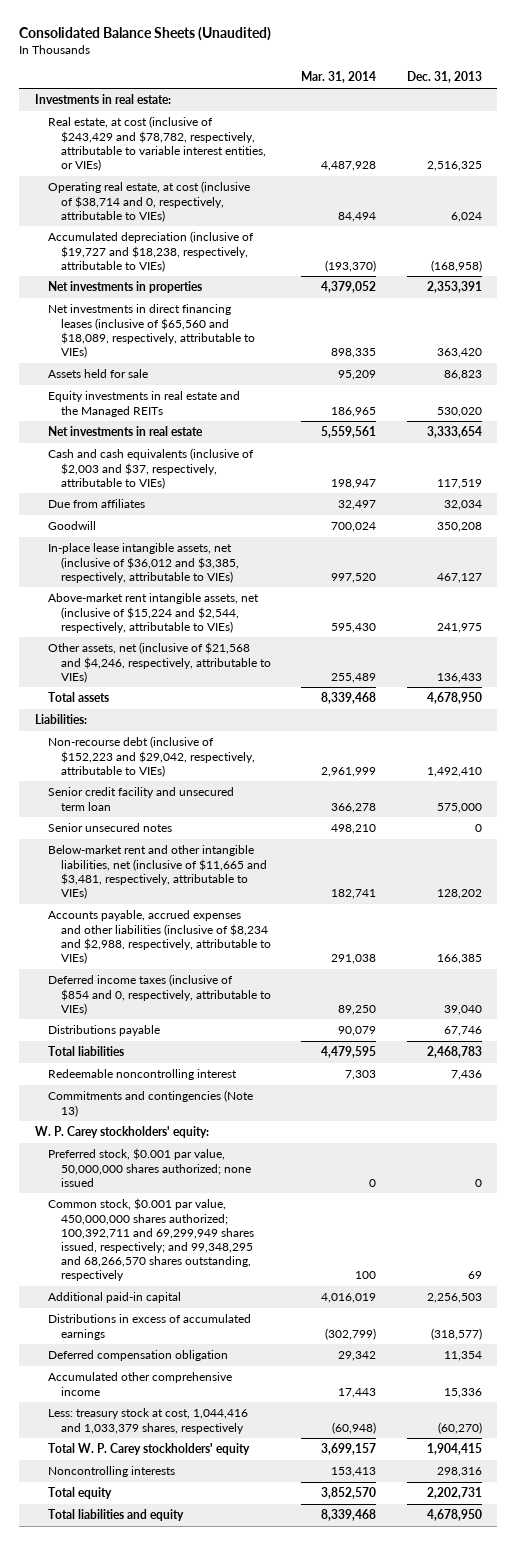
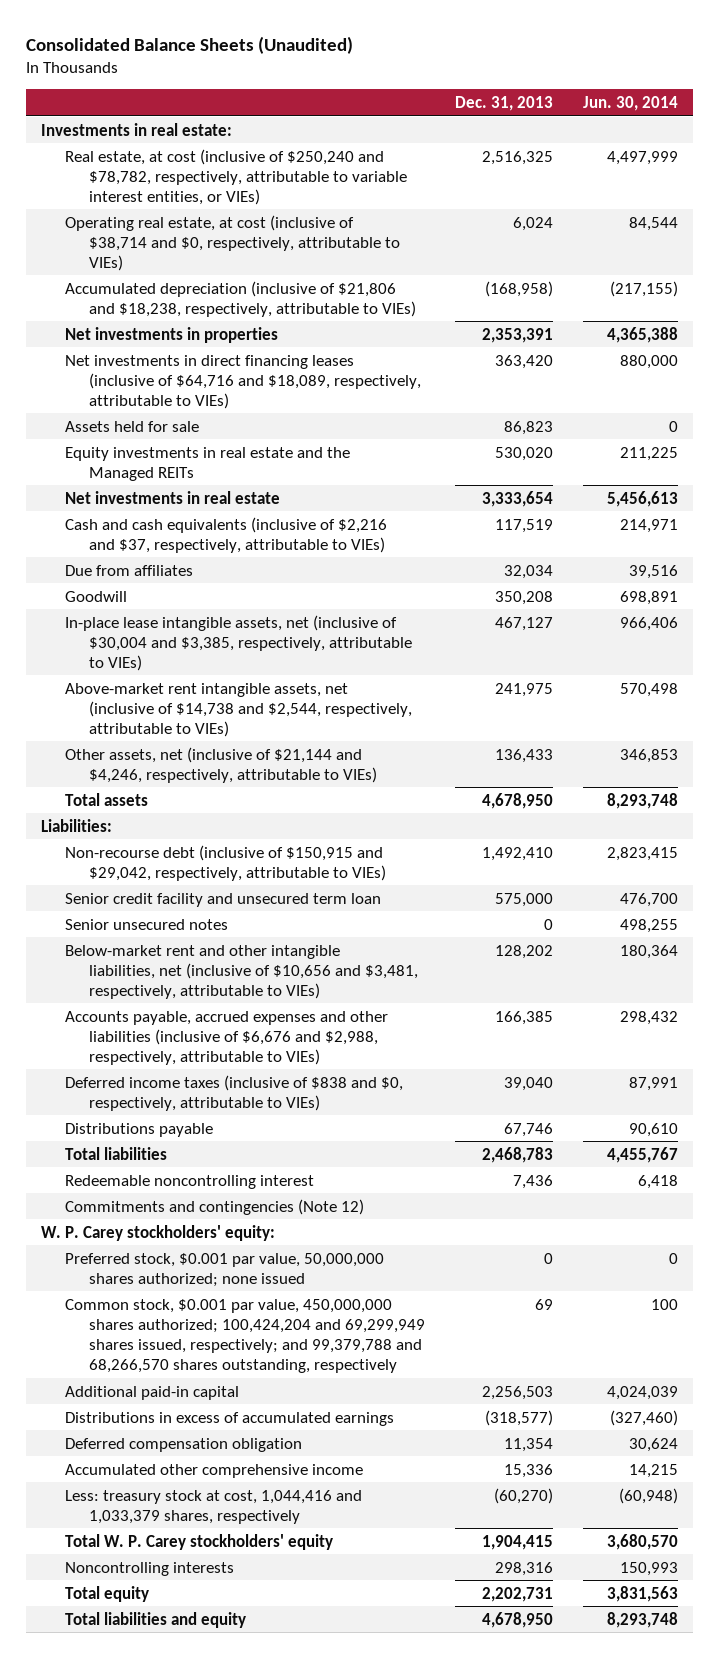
[301,71,377,84] Mar. 31, 2014 -> none
none -> [583,95,679,111] Jun. 30, 2014
[47,116,266,171] Real estate, at cost (inclusive of $243,429 and $78,782, respectively, attributable to variable interest entities, or VIEs) -> [64,148,408,205] Real estate, at cost (inclusive of $250,240 and $78,782, respectively, attributable to variable interest entities, or VIEs)
[47,181,250,222] Operating real estate, at cost (inclusive of $38,714 and 0, respectively, attributable to VIEs) -> [64,214,401,271] Operating real estate, at cost (inclusive of $38,714 and $0, respectively, attributable to VIEs)
[47,231,254,272] Accumulated depreciation (inclusive of $19,727 and $18,238, respectively, attributable to VIEs) -> [64,280,417,317] Accumulated depreciation (inclusive of $21,806 and $18,238, respectively, attributable to VIEs)
[47,304,255,358] Net investments in direct financing leases (inclusive of $65,560 and $18,089, respectively, attributable to VIEs) -> [64,354,422,409] Net investments in direct financing leases (inclusive of $64,716 and $18,089, respectively, attributable to VIEs)
[47,448,254,489] Cash and cash equivalents (inclusive of $2,003 and $37, respectively, attributable to VIEs) -> [64,516,387,553] Cash and cash equivalents (inclusive of $2,216 and $37, respectively, attributable to VIEs)
[47,543,239,583] In-place lease intangible assets, net (inclusive of $36,012 and $3,385, respectively, attributable to VIEs) -> [64,614,413,671] In-place lease intangible assets, net (inclusive of $30,004 and $3,385, respectively, attributable to VIEs)
[47,593,259,633] Above-market rent intangible assets, net (inclusive of $15,224 and $2,544, respectively, attributable to VIEs) -> [64,682,413,737] Above-market rent intangible assets, net (inclusive of $14,738 and $2,544, respectively, attributable to VIEs)
[47,642,271,683] Other assets, net (inclusive of $21,568 and $4,246, respectively, attributable to VIEs) -> [64,746,378,783] Other assets, net (inclusive of $21,144 and $4,246, respectively, attributable to VIEs)
[47,736,255,777] Non-recourse debt (inclusive of $152,223 and $29,042, respectively, attributable to VIEs) -> [64,844,387,881] Non-recourse debt (inclusive of $150,915 and $29,042, respectively, attributable to VIEs)
[47,845,267,899] Below-market rent and other intangible liabilities, net (inclusive of $11,665 and $3,481, respectively, attributable to VIEs) -> [64,944,419,999] Below-market rent and other intangible liabilities, net (inclusive of $10,656 and $3,481, respectively, attributable to VIEs)
[47,910,271,964] Accounts payable, accrued expenses and other liabilities (inclusive of $8,234 and $2,988, respectively, attributable to VIEs) -> [64,1010,388,1065] Accounts payable, accrued expenses and other liabilities (inclusive of $6,676 and $2,988, respectively, attributable to VIEs)
[47,974,271,1015] Deferred income taxes (inclusive of $854 and 0, respectively, attributable to VIEs) -> [64,1074,403,1111] Deferred income taxes (inclusive of $838 and $0, respectively, attributable to VIEs)
[47,1090,253,1117] Commitments and contingencies (Note 13) -> [64,1198,364,1215] Commitments and contingencies (Note 12)
[47,1198,254,1281] Common stock, $0.001 par value, 450,000,000 shares authorized; 100,392,711 and 69,299,949 shares issued, respectively; and 99,348,295 and 68,266,570 shares outstanding, respectively -> [64,1298,426,1373] Common stock, $0.001 par value, 450,000,000 shares authorized; 100,424,204 and 69,299,949 shares issued, respectively; and 99,379,788 and 68,266,570 shares outstanding, respectively

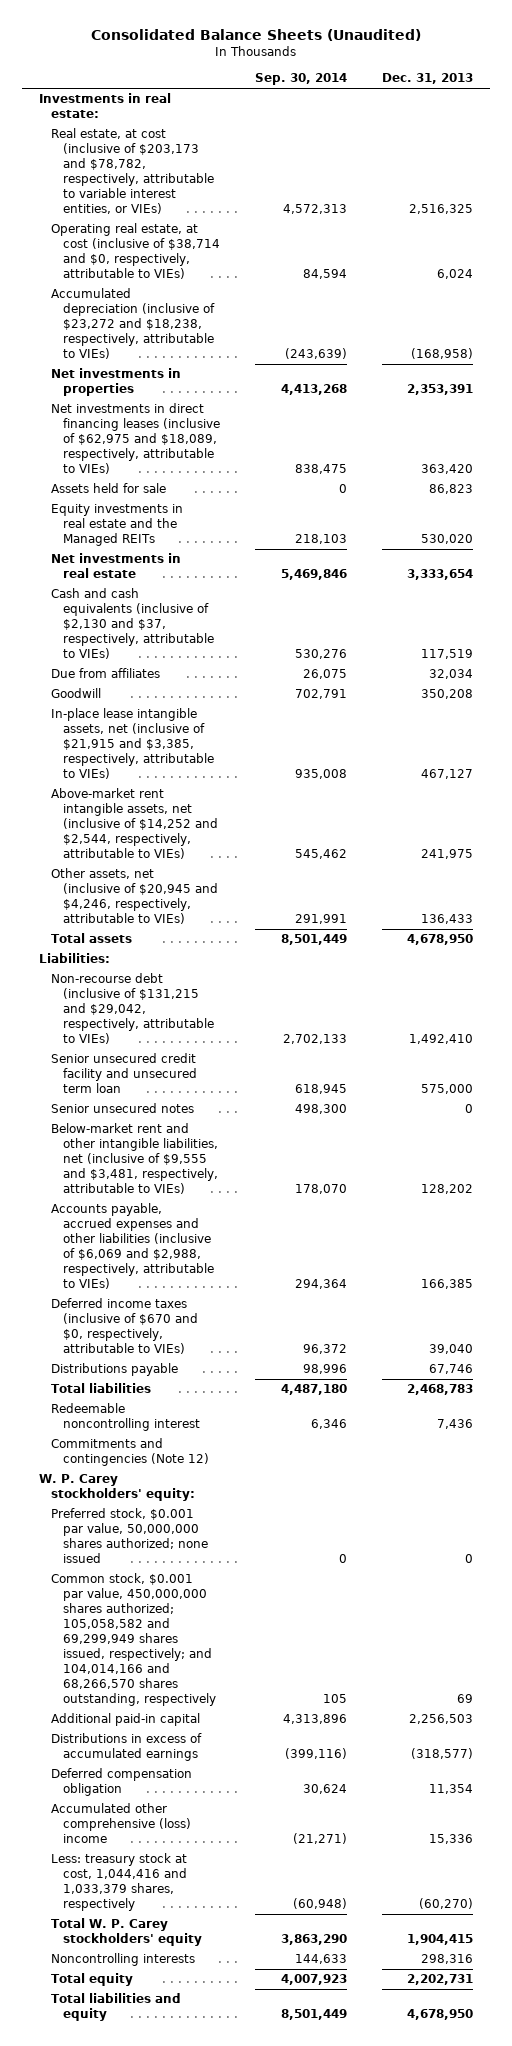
[583,95,679,111] Jun. 30, 2014 -> none
none -> [254,73,347,86] Sep. 30, 2014
[64,148,408,205] Real estate, at cost (inclusive of $250,240 and $78,782, respectively, attributable to variable interest entities, or VIEs) -> [51,128,215,215] Real estate, at cost (inclusive of $203,173 and $78,782, respectively, attributable to variable interest entities, or VIEs)
[64,280,417,317] Accumulated depreciation (inclusive of $21,806 and $18,238, respectively, attributable to VIEs) -> [51,288,216,360] Accumulated depreciation (inclusive of $23,272 and $18,238, respectively, attributable to VIEs)
[64,354,422,409] Net investments in direct financing leases (inclusive of $64,716 and $18,089, respectively, attributable to VIEs) -> [51,403,221,475] Net investments in direct financing leases (inclusive of $62,975 and $18,089, respectively, attributable to VIEs)
[64,516,387,553] Cash and cash equivalents (inclusive of $2,216 and $37, respectively, attributable to VIEs) -> [51,588,215,660] Cash and cash equivalents (inclusive of $2,130 and $37, respectively, attributable to VIEs)
[64,614,413,671] In-place lease intangible assets, net (inclusive of $30,004 and $3,385, respectively, attributable to VIEs) -> [51,708,215,780] In-place lease intangible assets, net (inclusive of $21,915 and $3,385, respectively, attributable to VIEs)
[64,682,413,737] Above-market rent intangible assets, net (inclusive of $14,738 and $2,544, respectively, attributable to VIEs) -> [51,788,219,860] Above-market rent intangible assets, net (inclusive of $14,252 and $2,544, respectively, attributable to VIEs)
[64,746,378,783] Other assets, net (inclusive of $21,144 and $4,246, respectively, attributable to VIEs) -> [51,868,219,925] Other assets, net (inclusive of $20,945 and $4,246, respectively, attributable to VIEs)
[64,844,387,881] Non-recourse debt (inclusive of $150,915 and $29,042, respectively, attributable to VIEs) -> [51,973,215,1045] Non-recourse debt (inclusive of $131,215 and $29,042, respectively, attributable to VIEs)
[64,892,381,907] Senior credit facility and unsecured term loan -> [51,1053,198,1094] Senior unsecured credit facility and unsecured term loan
[64,944,419,999] Below-market rent and other intangible liabilities, net (inclusive of $10,656 and $3,481, respectively, attributable to VIEs) -> [51,1123,219,1195] Below-market rent and other intangible liabilities, net (inclusive of $9,555 and $3,481, respectively, attributable to VIEs)
[64,1010,388,1065] Accounts payable, accrued expenses and other liabilities (inclusive of $6,676 and $2,988, respectively, attributable to VIEs) -> [51,1203,215,1290] Accounts payable, accrued expenses and other liabilities (inclusive of $6,069 and $2,988, respectively, attributable to VIEs)
[64,1074,403,1111] Deferred income taxes (inclusive of $838 and $0, respectively, attributable to VIEs) -> [51,1298,199,1355] Deferred income taxes (inclusive of $670 and $0, respectively, attributable to VIEs)
[64,1298,426,1373] Common stock, $0.001 par value, 450,000,000 shares authorized; 100,424,204 and 69,299,949 shares issued, respectively; and 99,379,788 and 68,266,570 shares outstanding, respectively -> [51,1573,217,1707] Common stock, $0.001 par value, 450,000,000 shares authorized; 105,058,582 and 69,299,949 shares issued, respectively; and 104,014,166 and 68,266,570 shares outstanding, respectively
[64,1463,363,1478] Accumulated other comprehensive income -> [51,1803,192,1844] Accumulated other comprehensive (loss) income

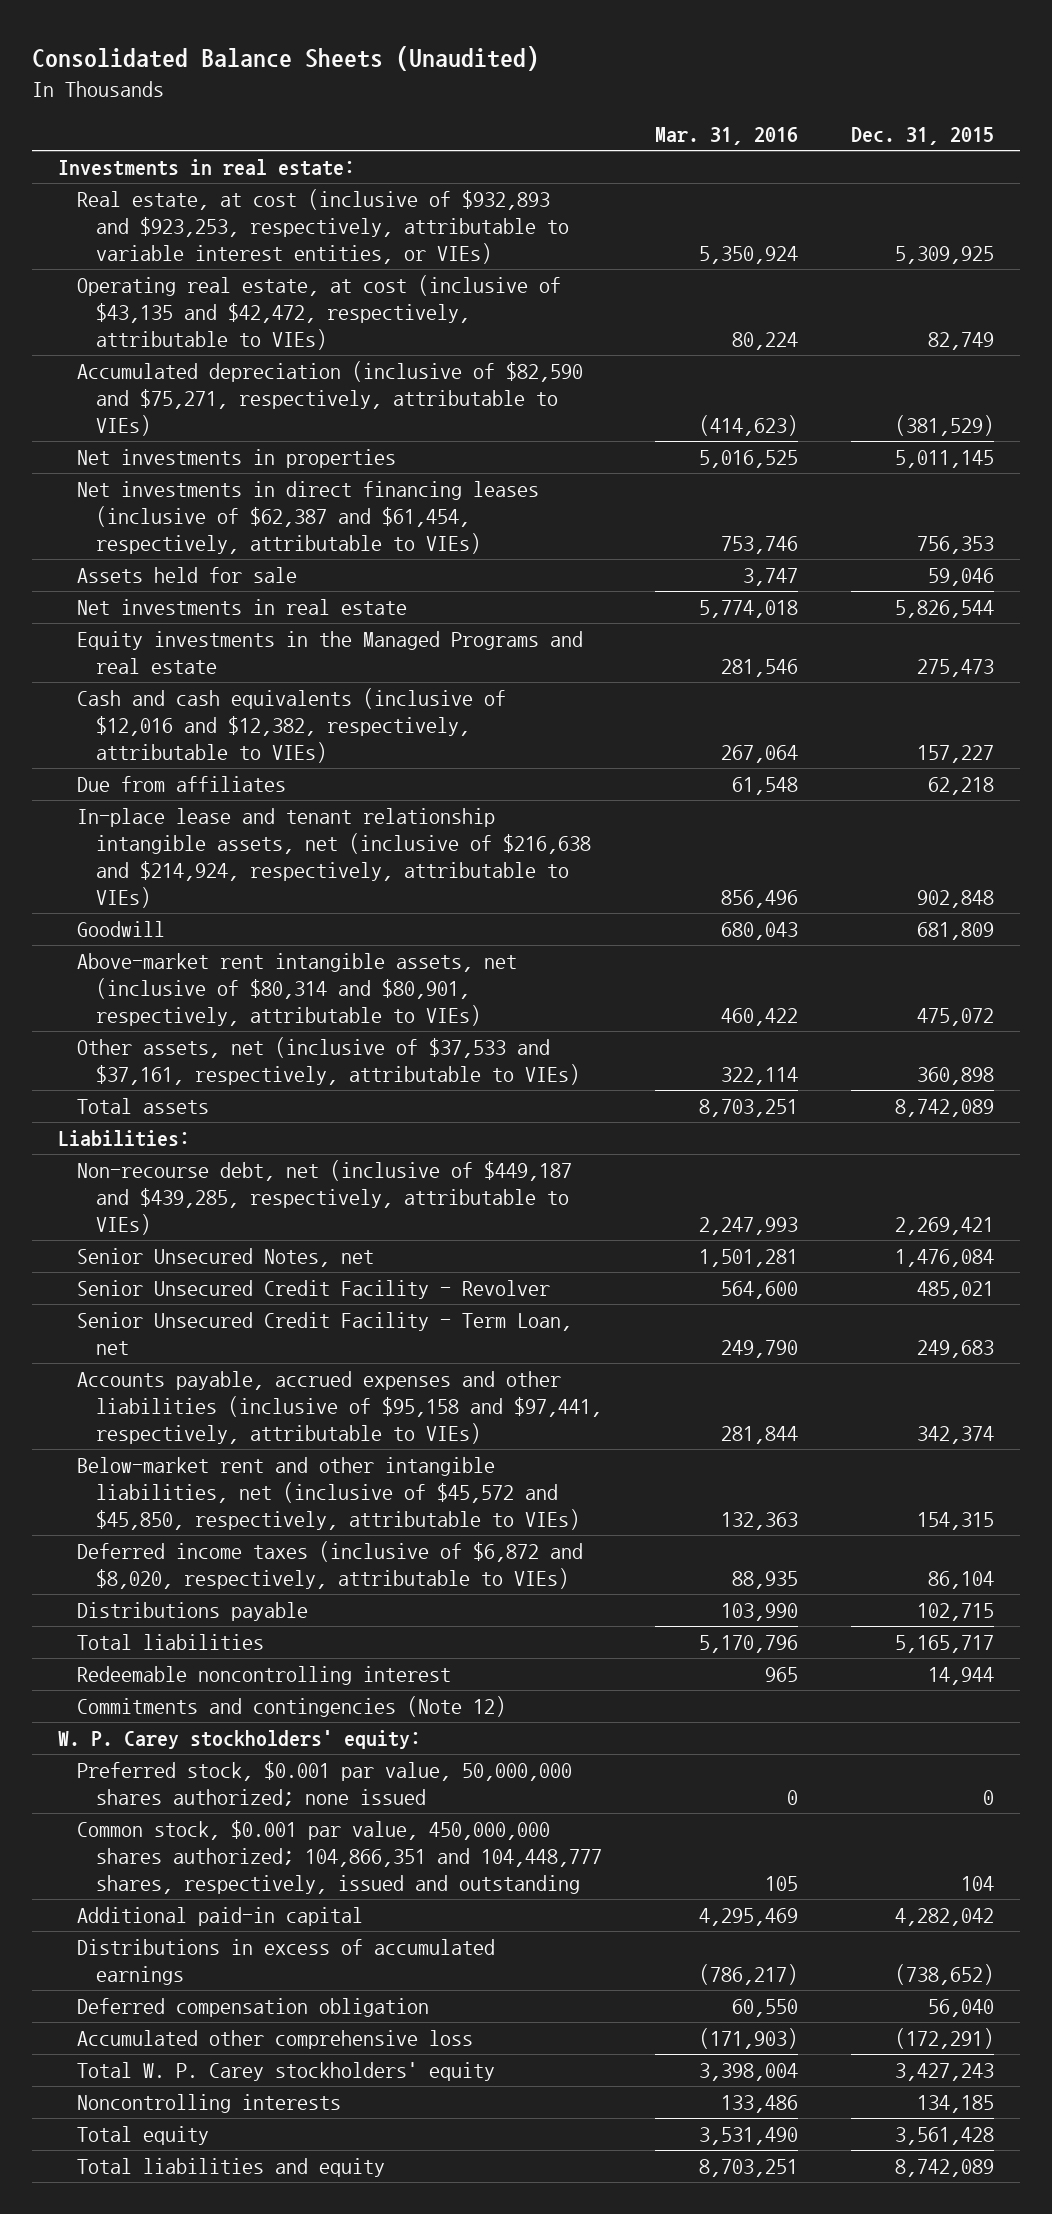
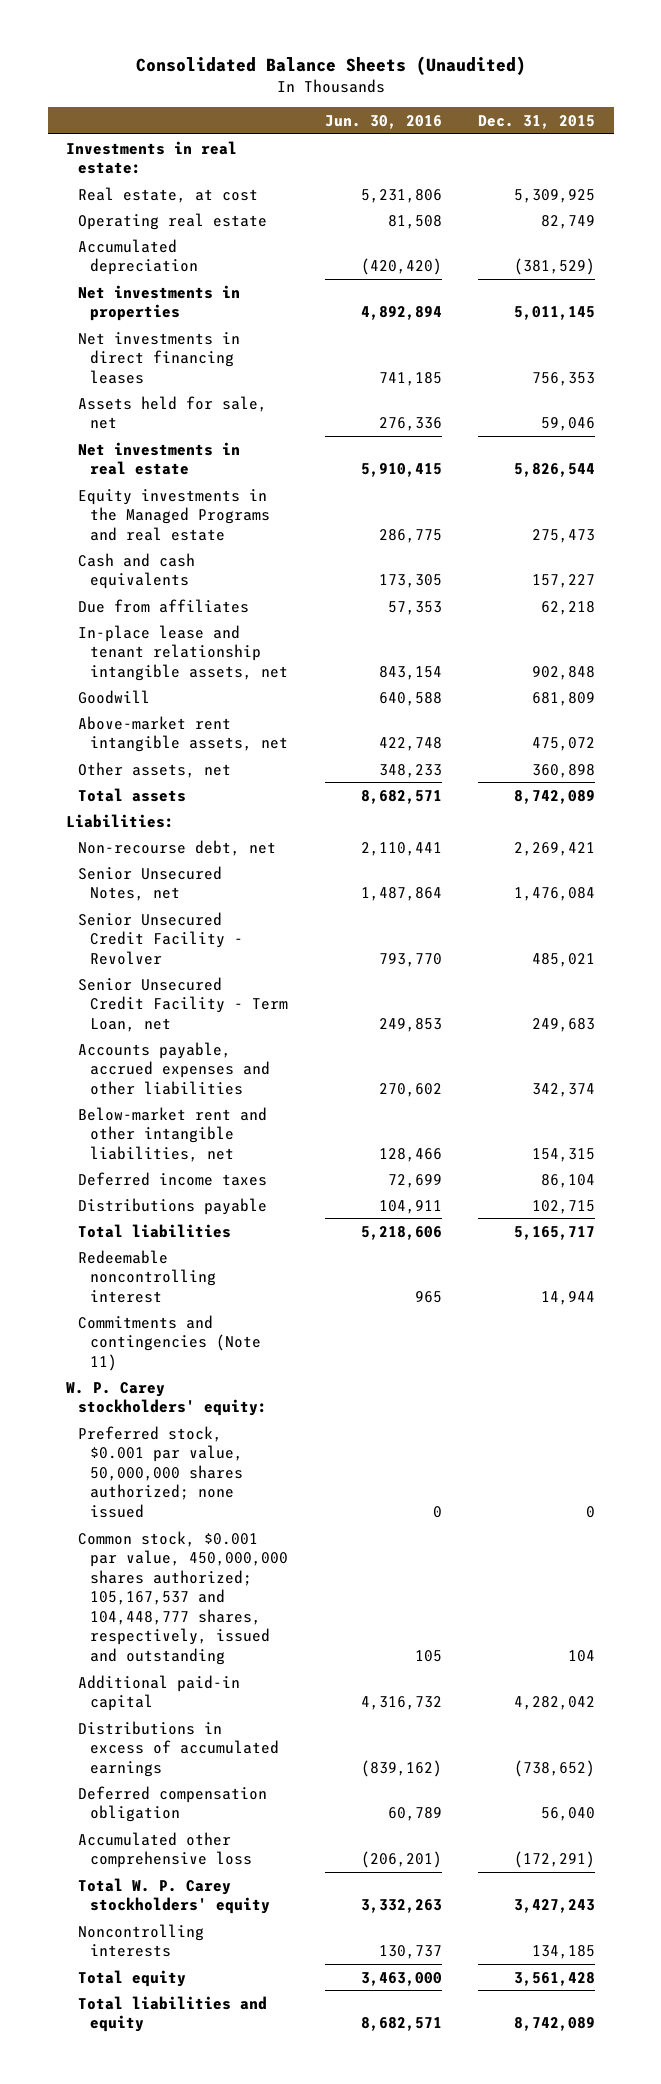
[654,127,798,146] Mar. 31, 2016 -> none
none -> [324,114,442,129] Jun. 30, 2016
[77,189,570,264] Real estate, at cost (inclusive of $932,893 and $923,253, respectively, attributable to variable interest entities, or VIEs) -> [78,186,259,203] Real estate, at cost
[77,275,562,350] Operating real estate, at cost (inclusive of $43,135 and $42,472, respectively, attributable to VIEs) -> [78,212,268,230] Operating real estate
[77,361,584,436] Accumulated depreciation (inclusive of $82,590 and $75,271, respectively, attributable to VIEs) -> [78,238,199,276] Accumulated depreciation
[77,481,540,554] Net investments in direct financing leases (inclusive of $62,387 and $61,454, respectively, attributable to VIEs) -> [78,331,241,384] Net investments in direct financing leases
[77,567,298,584] Assets held for sale -> [78,395,268,430] Assets held for sale, net
[77,688,507,763] Cash and cash equivalents (inclusive of $12,016 and $12,382, respectively, attributable to VIEs) -> [78,552,196,590] Cash and cash equivalents
[77,808,592,908] In-place lease and tenant relationship intangible assets, net (inclusive of $216,638 and $214,924, respectively, attributable to VIEs) -> [78,624,289,681] In-place lease and tenant relationship intangible assets, net
[77,953,518,1026] Above-market rent intangible assets, net (inclusive of $80,314 and $80,901, respectively, attributable to VIEs) -> [78,715,289,753] Above-market rent intangible assets, net
[77,1037,581,1086] Other assets, net (inclusive of $37,533 and $37,161, respectively, attributable to VIEs) -> [78,761,232,778] Other assets, net
[77,1160,573,1235] Non-recourse debt, net (inclusive of $449,187 and $439,285, respectively, attributable to VIEs) -> [78,839,277,856] Non-recourse debt, net
[77,1371,603,1444] Accounts payable, accrued expenses and other liabilities (inclusive of $95,158 and $97,441, respectively, attributable to VIEs) -> [78,1041,271,1095] Accounts payable, accrued expenses and other liabilities
[77,1457,581,1530] Below-market rent and other intangible liabilities, net (inclusive of $45,572 and $45,850, respectively, attributable to VIEs) -> [78,1106,268,1162] Below-market rent and other intangible liabilities, net
[77,1541,584,1590] Deferred income taxes (inclusive of $6,872 and $8,020, respectively, attributable to VIEs) -> [78,1171,268,1186] Deferred income taxes
[77,1696,507,1718] Commitments and contingencies (Note 12) -> [78,1314,262,1371] Commitments and contingencies (Note 11)
[77,1820,603,1894] Common stock, $0.001 par value, 450,000,000 shares authorized; 104,866,351 and 104,448,777 shares, respectively, issued and outstanding -> [78,1530,289,1665] Common stock, $0.001 par value, 450,000,000 shares authorized; 105,167,537 and 104,448,777 shares, respectively, issued and outstanding

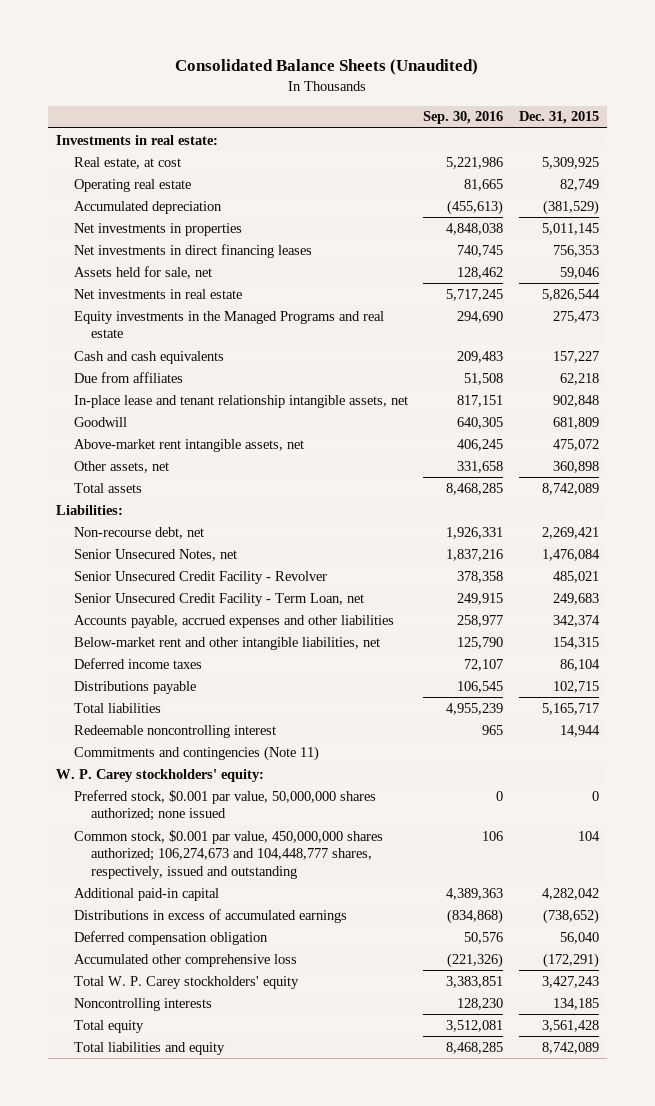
[324,114,442,129] Jun. 30, 2016 -> none
none -> [423,111,504,125] Sep. 30, 2016
[78,1530,289,1665] Common stock, $0.001 par value, 450,000,000 shares authorized; 105,167,537 and 104,448,777 shares, respectively, issued and outstanding -> [73,829,383,879] Common stock, $0.001 par value, 450,000,000 shares authorized; 106,274,673 and 104,448,777 shares, respectively, issued and outstanding

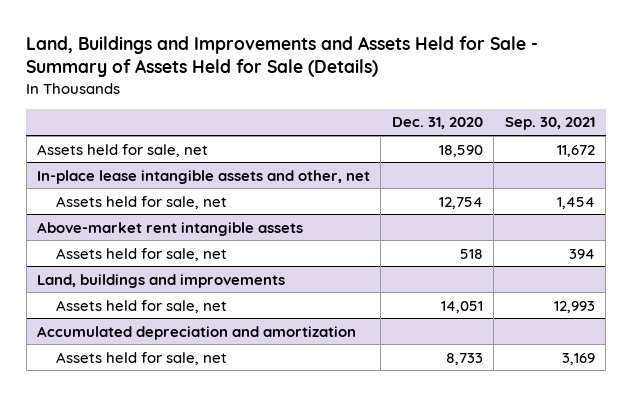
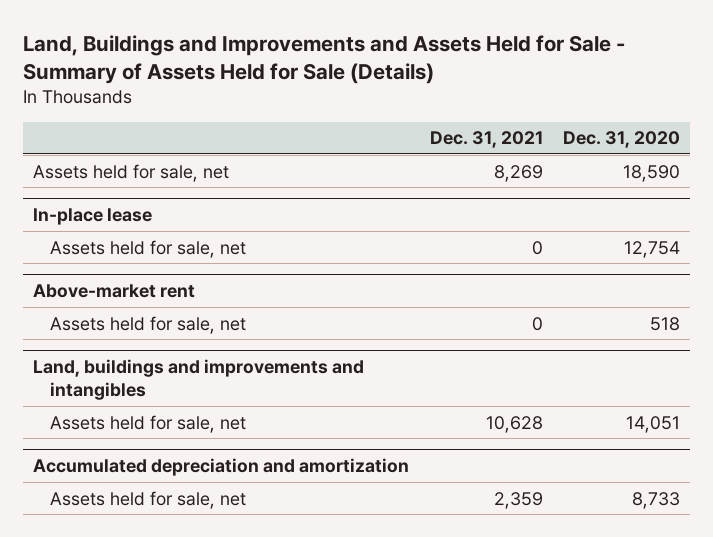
[504,117,595,131] Sep. 30, 2021 -> none
none -> [429,131,543,149] Dec. 31, 2021
[37,169,371,184] In-place lease intangible assets and other, net -> [33,208,153,226] In-place lease
[37,221,304,236] Above-market rent intangible assets -> [33,284,196,299] Above-market rent
[37,273,286,288] Land, buildings and improvements -> [33,359,365,401] Land, buildings and improvements and intangibles

